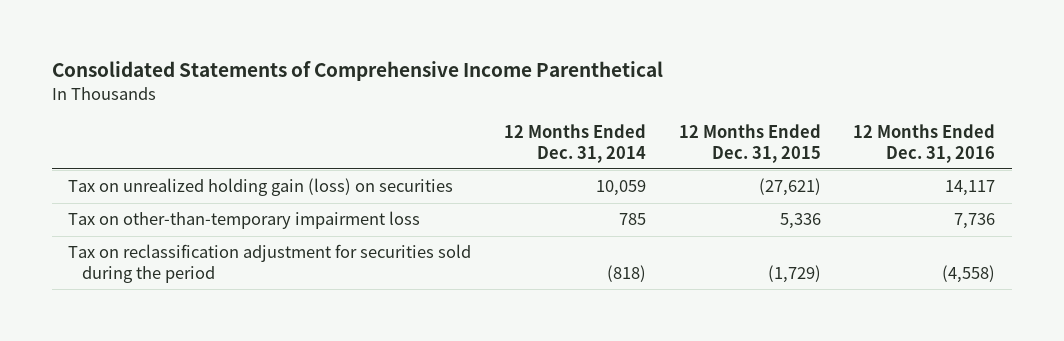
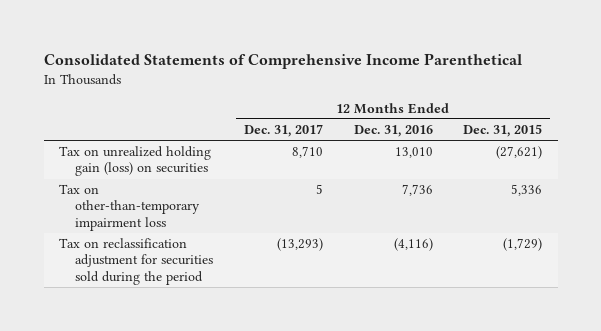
[503,124,646,163] 12 Months Ended Dec. 31, 2014 -> none
none -> [243,124,323,138] Dec. 31, 2017
[945,180,996,197] 14,117 -> [394,147,433,159] 13,010
[942,264,996,283] (4,558) -> [393,238,433,252] (4,116)

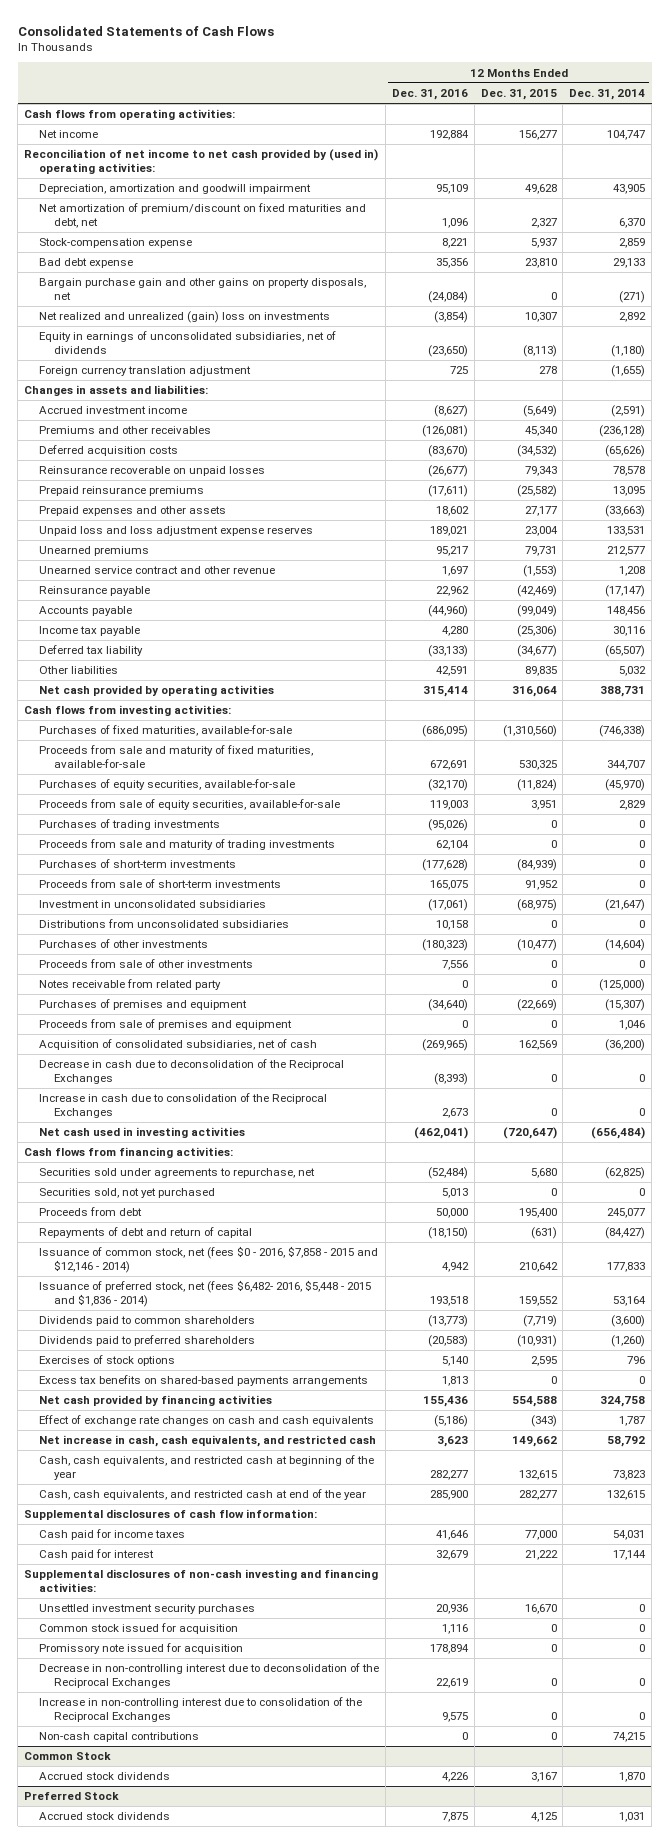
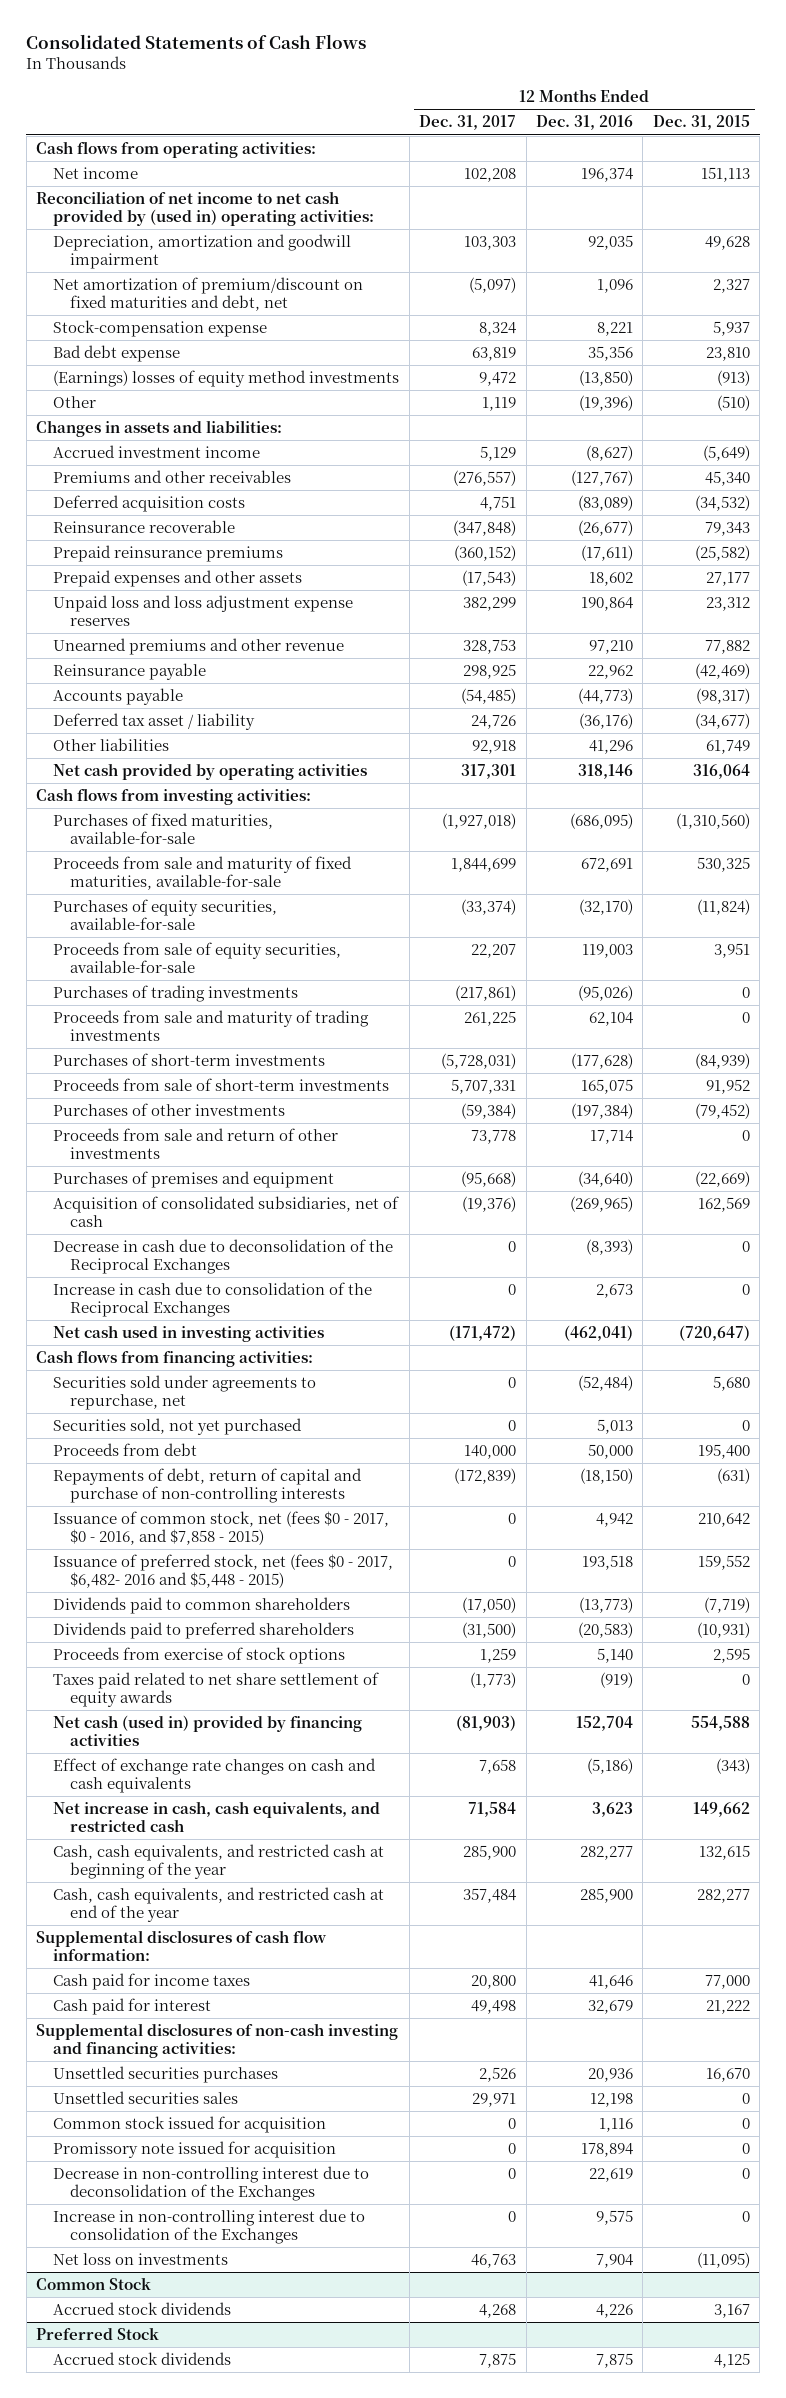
[569,89,646,101] Dec. 31, 2014 -> none
none -> [419,115,517,131] Dec. 31, 2017
[429,130,469,141] 192,884 -> [580,168,633,183] 196,374
[518,130,557,141] 156,277 -> [700,167,750,183] 151,113
[435,184,468,195] 95,109 -> [587,235,633,251] 92,035
[38,278,366,301] Bargain purchase gain and other gains on property disposals, net -> none
[38,311,330,324] Net realized and unrealized (gain) loss on investments -> none
[38,366,251,377] Foreign currency translation adjustment -> none
[38,331,336,355] Equity in earnings of unconsolidated subsidiaries, net of dividends -> [53,370,400,388] (Earnings) losses of equity method investments
[427,345,468,358] (23,650) -> [578,370,633,387] (13,850)
[522,345,557,358] (8,113) -> [716,370,750,387] (913)
none -> [53,396,97,409] Other
[421,425,468,438] (126,081) -> [570,470,633,487] (127,767)
[427,445,468,458] (83,670) -> [577,495,633,512] (83,089)
[38,466,265,477] Reinsurance recoverable on unpaid losses -> [53,520,236,534] Reinsurance recoverable
[38,566,275,575] Unearned service contract and other revenue -> none
[429,526,468,537] 189,021 -> [580,597,633,612] 190,864
[524,526,558,537] 23,004 -> [705,597,750,612] 23,312
[38,546,149,557] Unearned premiums -> [53,638,345,656] Unearned premiums and other revenue
[435,546,468,557] 95,217 -> [588,640,633,655] 97,210
[524,546,557,557] 79,731 -> [704,640,750,655] 77,882
[38,626,140,637] Income tax payable -> none
[427,605,468,618] (44,960) -> [577,688,633,705] (44,773)
[516,605,557,618] (99,049) -> [695,688,750,705] (98,317)
[38,645,143,657] Deferred tax liability -> [53,713,256,731] Deferred tax asset / liability
[427,645,468,658] (33,133) -> [578,713,633,730] (36,176)
[435,666,468,677] 42,591 -> [588,740,633,755] 41,296
[524,666,557,677] 89,835 -> [705,740,750,755] 61,749
[422,686,468,698] 315,414 -> [577,764,633,780] 318,146
[38,900,266,909] Investment in unconsolidated subsidiaries -> none
[38,919,289,929] Distributions from unconsolidated subsidiaries -> none
[38,979,221,991] Notes receivable from related party -> none
[421,939,468,952] (180,323) -> [570,1103,633,1120] (197,384)
[516,939,557,952] (10,477) -> [694,1103,750,1120] (79,452)
[38,959,253,969] Proceeds from sale of other investments -> [53,1128,339,1160] Proceeds from sale and return of other investments
[441,960,468,971] 7,556 -> [589,1130,633,1145] 17,714
[38,1019,292,1031] Proceeds from sale of premises and equipment -> none
[38,1227,252,1239] Repayments of debt and return of capital -> [53,1468,363,1504] Repayments of debt, return of capital and purchase of non-controlling interests
[38,1246,378,1274] Issuance of common stock, net (fees $0 - 2016, $7,858 - 2015 and $12,146 - 2014) -> [53,1511,390,1546] Issuance of common stock, net (fees $0 - 2017, $0 - 2016, and $7,858 - 2015)
[38,1280,371,1308] Issuance of preferred stock, net (fees $6,482- 2016, $5,448 - 2015 and $1,836 - 2014) -> [53,1554,394,1589] Issuance of preferred stock, net (fees $0 - 2017, $6,482- 2016 and $5,448 - 2015)
[38,1375,368,1387] Excess tax benefits on shared-based payments arrangements -> none
[38,1355,175,1367] Exercises of stock options -> [53,1647,346,1665] Proceeds from exercise of stock options
none -> [53,1672,380,1708] Taxes paid related to net share settlement of equity awards
[38,1395,272,1407] Net cash provided by financing activities -> [53,1715,363,1747] Net cash (used in) provided by financing activities
[422,1396,468,1408] 155,436 -> [575,1716,633,1732] 152,704
[38,1604,255,1615] Unsettled investment security purchases -> [53,2066,279,2084] Unsettled securities purchases
none -> [53,2091,239,2105] Unsettled securities sales
[38,1732,199,1743] Non-cash capital contributions -> none
[38,1663,379,1689] Decrease in non-controlling interest due to deconsolidation of the Reciprocal Exchanges -> [53,2166,370,2202] Decrease in non-controlling interest due to deconsolidation of the Exchanges
[38,1697,362,1723] Increase in non-controlling interest due to consolidation of the Reciprocal Exchanges -> [53,2209,366,2245] Increase in non-controlling interest due to consolidation of the Exchanges
none -> [53,2253,229,2266] Net loss on investments

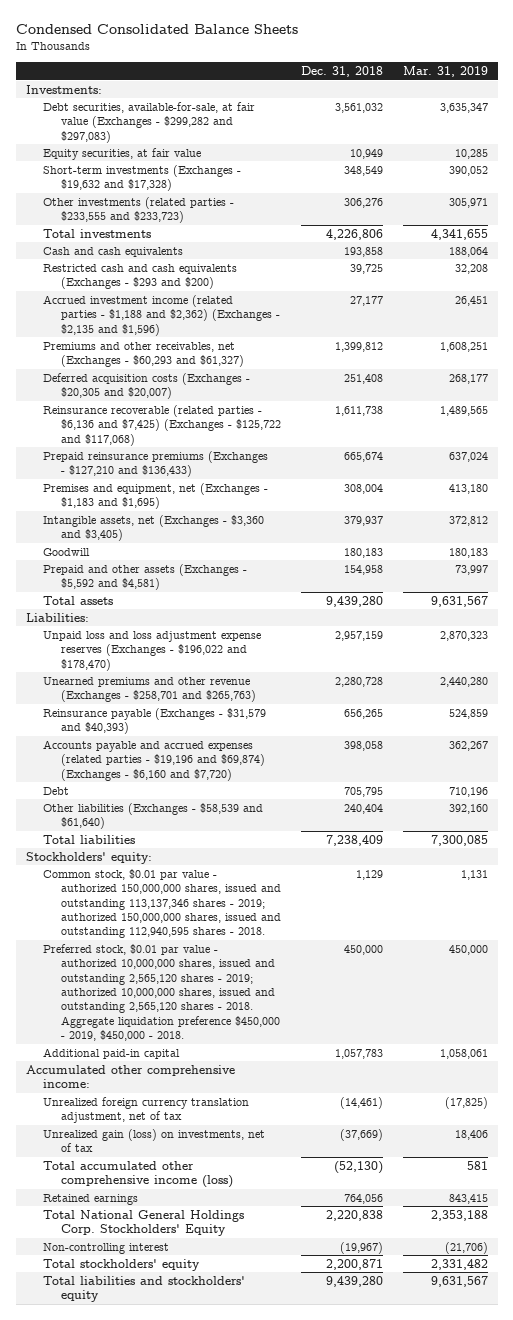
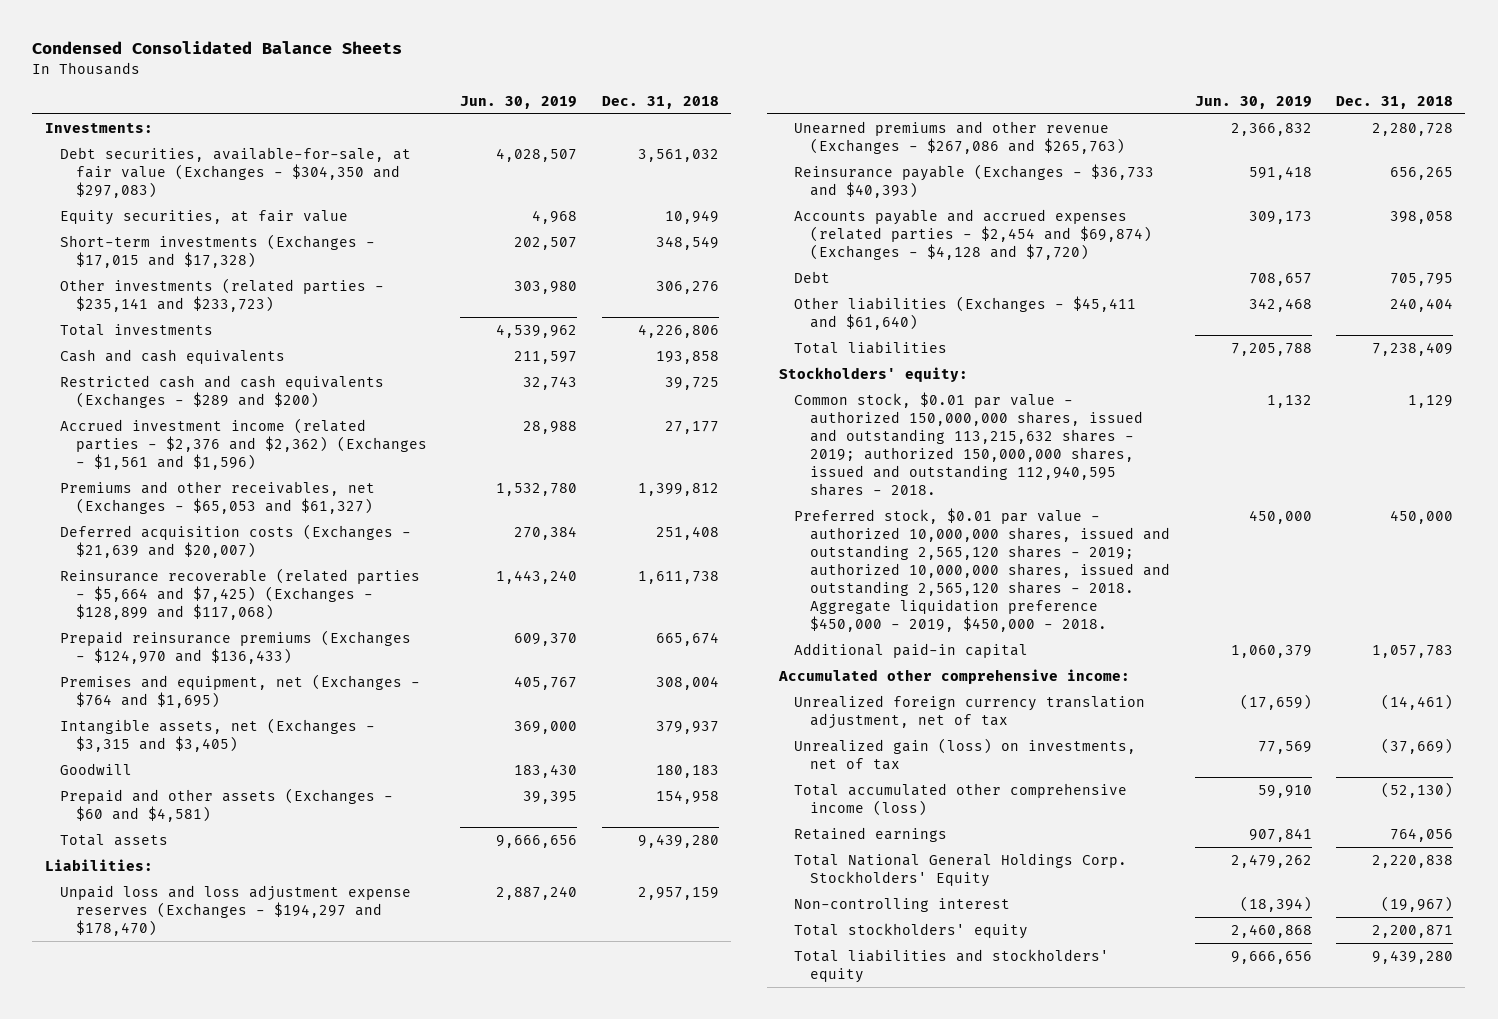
[402,66,488,78] Mar. 31, 2019 -> none
none -> [460,95,578,109] Jun. 30, 2019
[43,101,256,143] Debt securities, available-for-sale, at fair value (Exchanges - $299,282 and $297,083) -> [60,146,412,198] Debt securities, available-for-sale, at fair value (Exchanges - $304,350 and $297,083)
[43,164,242,192] Short-term investments (Exchanges - $19,632 and $17,328) -> [60,233,376,268] Short-term investments (Exchanges - $17,015 and $17,328)
[43,196,235,224] Other investments (related parties - $233,555 and $233,723) -> [60,277,385,312] Other investments (related parties - $235,141 and $233,723)
[43,263,238,290] Restricted cash and cash equivalents (Exchanges - $293 and $200) -> [60,374,385,408] Restricted cash and cash equivalents (Exchanges - $289 and $200)
[43,294,280,336] Accrued investment income (related parties - $1,188 and $2,362) (Exchanges - $2,135 and $1,596) -> [60,417,428,470] Accrued investment income (related parties - $2,376 and $2,362) (Exchanges - $1,561 and $1,596)
[43,341,244,368] Premiums and other receivables, net (Exchanges - $60,293 and $61,327) -> [60,480,376,514] Premiums and other receivables, net (Exchanges - $65,053 and $61,327)
[43,372,251,400] Deferred acquisition costs (Exchanges - $20,305 and $20,007) -> [60,523,412,558] Deferred acquisition costs (Exchanges - $21,639 and $20,007)
[43,404,281,446] Reinsurance recoverable (related parties - $6,136 and $7,425) (Exchanges - $125,722 and $117,068) -> [60,567,421,620] Reinsurance recoverable (related parties - $5,664 and $7,425) (Exchanges - $128,899 and $117,068)
[43,450,269,478] Prepaid reinsurance premiums (Exchanges - $127,210 and $136,433) -> [60,629,412,664] Prepaid reinsurance premiums (Exchanges - $124,970 and $136,433)
[43,482,269,510] Premises and equipment, net (Exchanges - $1,183 and $1,695) -> [60,673,421,708] Premises and equipment, net (Exchanges - $764 and $1,695)
[43,514,265,542] Intangible assets, net (Exchanges - $3,360 and $3,405) -> [60,717,376,752] Intangible assets, net (Exchanges - $3,315 and $3,405)
[43,563,248,591] Prepaid and other assets (Exchanges - $5,592 and $4,581) -> [60,787,394,822] Prepaid and other assets (Exchanges - $60 and $4,581)
[43,630,262,671] Unpaid loss and loss adjustment expense reserves (Exchanges - $196,022 and $178,470) -> [60,884,412,936] Unpaid loss and loss adjustment expense reserves (Exchanges - $194,297 and $178,470)
[43,676,256,703] Unearned premiums and other revenue (Exchanges - $258,701 and $265,763) -> [794,120,1126,154] Unearned premiums and other revenue (Exchanges - $267,086 and $265,763)
[43,707,267,735] Reinsurance payable (Exchanges - $31,579 and $40,393) -> [794,163,1155,198] Reinsurance payable (Exchanges - $36,733 and $40,393)
[43,739,265,781] Accounts payable and accrued expenses (related parties - $19,196 and $69,874) (Exchanges - $6,160 and $7,720) -> [794,208,1153,260] Accounts payable and accrued expenses (related parties - $2,454 and $69,874) (Exchanges - $4,128 and $7,720)
[43,802,264,830] Other liabilities (Exchanges - $58,539 and $61,640) -> [794,295,1137,330] Other liabilities (Exchanges - $45,411 and $61,640)
[43,868,281,939] Common stock, $0.01 par value - authorized 150,000,000 shares, issued and outstanding 113,137,346 shares - 2019; authorized 150,000,000 shares, issued and outstanding 112,940,595 shares - 2018. -> [794,391,1144,496] Common stock, $0.01 par value - authorized 150,000,000 shares, issued and outstanding 113,215,632 shares - 2019; authorized 150,000,000 shares, issued and outstanding 112,940,595 shares - 2018.

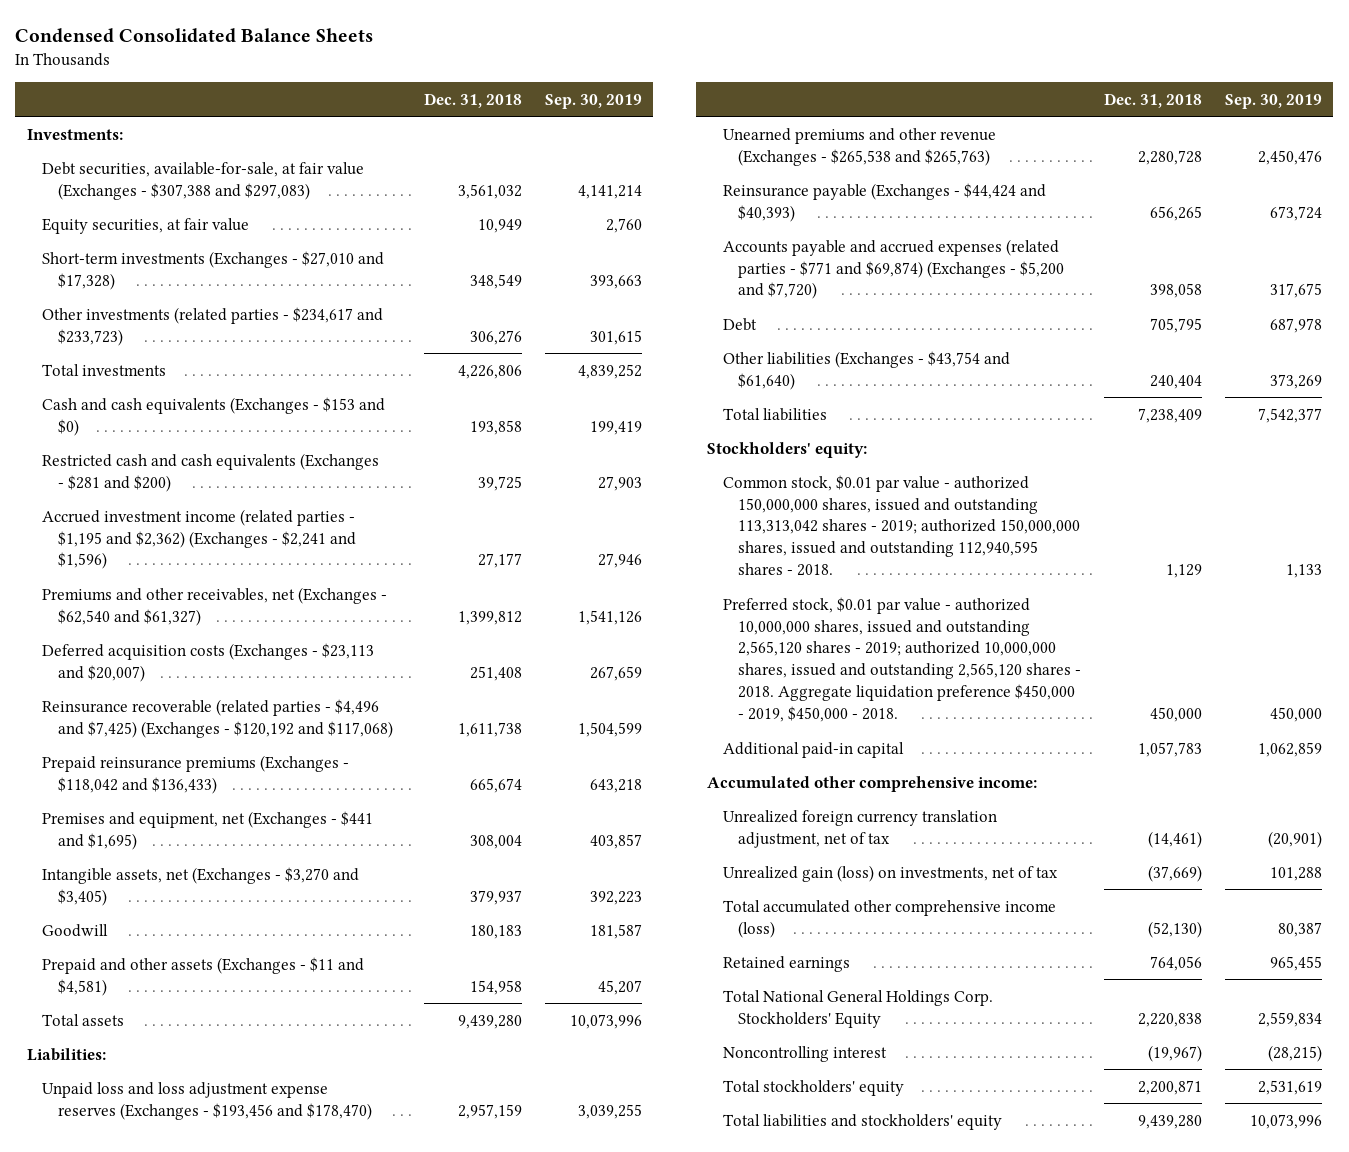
[460,95,578,109] Jun. 30, 2019 -> none
none -> [544,93,642,109] Sep. 30, 2019
[60,146,412,198] Debt securities, available-for-sale, at fair value (Exchanges - $304,350 and $297,083) -> [42,161,365,200] Debt securities, available-for-sale, at fair value (Exchanges - $307,388 and $297,083)
[60,233,376,268] Short-term investments (Exchanges - $17,015 and $17,328) -> [42,250,385,290] Short-term investments (Exchanges - $27,010 and $17,328)
[60,277,385,312] Other investments (related parties - $235,141 and $233,723) -> [42,306,384,346] Other investments (related parties - $234,617 and $233,723)
[60,348,286,364] Cash and cash equivalents -> [42,396,386,436] Cash and cash equivalents (Exchanges - $153 and $0)
[60,374,385,408] Restricted cash and cash equivalents (Exchanges - $289 and $200) -> [42,452,380,492] Restricted cash and cash equivalents (Exchanges - $281 and $200)
[60,417,428,470] Accrued investment income (related parties - $2,376 and $2,362) (Exchanges - $1,561 and $1,596) -> [42,508,357,570] Accrued investment income (related parties - $1,195 and $2,362) (Exchanges - $2,241 and $1,596)
[60,480,376,514] Premiums and other receivables, net (Exchanges - $65,053 and $61,327) -> [42,586,388,626] Premiums and other receivables, net (Exchanges - $62,540 and $61,327)
[60,523,412,558] Deferred acquisition costs (Exchanges - $21,639 and $20,007) -> [42,642,375,682] Deferred acquisition costs (Exchanges - $23,113 and $20,007)
[60,567,421,620] Reinsurance recoverable (related parties - $5,664 and $7,425) (Exchanges - $128,899 and $117,068) -> [42,698,394,738] Reinsurance recoverable (related parties - $4,496 and $7,425) (Exchanges - $120,192 and $117,068)
[60,629,412,664] Prepaid reinsurance premiums (Exchanges - $124,970 and $136,433) -> [42,754,350,794] Prepaid reinsurance premiums (Exchanges - $118,042 and $136,433)
[60,673,421,708] Premises and equipment, net (Exchanges - $764 and $1,695) -> [42,810,374,850] Premises and equipment, net (Exchanges - $441 and $1,695)
[60,717,376,752] Intangible assets, net (Exchanges - $3,315 and $3,405) -> [42,866,360,906] Intangible assets, net (Exchanges - $3,270 and $3,405)
[60,787,394,822] Prepaid and other assets (Exchanges - $60 and $4,581) -> [42,956,365,996] Prepaid and other assets (Exchanges - $11 and $4,581)
[60,884,412,936] Unpaid loss and loss adjustment expense reserves (Exchanges - $194,297 and $178,470) -> [42,1081,373,1120] Unpaid loss and loss adjustment expense reserves (Exchanges - $193,456 and $178,470)
[794,120,1126,154] Unearned premiums and other revenue (Exchanges - $267,086 and $265,763) -> [722,127,996,166] Unearned premiums and other revenue (Exchanges - $265,538 and $265,763)
[794,163,1155,198] Reinsurance payable (Exchanges - $36,733 and $40,393) -> [722,182,1046,222] Reinsurance payable (Exchanges - $44,424 and $40,393)
[794,208,1153,260] Accounts payable and accrued expenses (related parties - $2,454 and $69,874) (Exchanges - $4,128 and $7,720) -> [722,238,1065,300] Accounts payable and accrued expenses (related parties - $771 and $69,874) (Exchanges - $5,200 and $7,720)
[794,295,1137,330] Other liabilities (Exchanges - $45,411 and $61,640) -> [722,350,1010,390] Other liabilities (Exchanges - $43,754 and $61,640)
[794,391,1144,496] Common stock, $0.01 par value - authorized 150,000,000 shares, issued and outstanding 113,215,632 shares - 2019; authorized 150,000,000 shares, issued and outstanding 112,940,595 shares - 2018. -> [722,474,1081,577] Common stock, $0.01 par value - authorized 150,000,000 shares, issued and outstanding 113,313,042 shares - 2019; authorized 150,000,000 shares, issued and outstanding 112,940,595 shares - 2018.
[794,897,1011,912] Non-controlling interest -> [722,1045,887,1062] Noncontrolling interest

